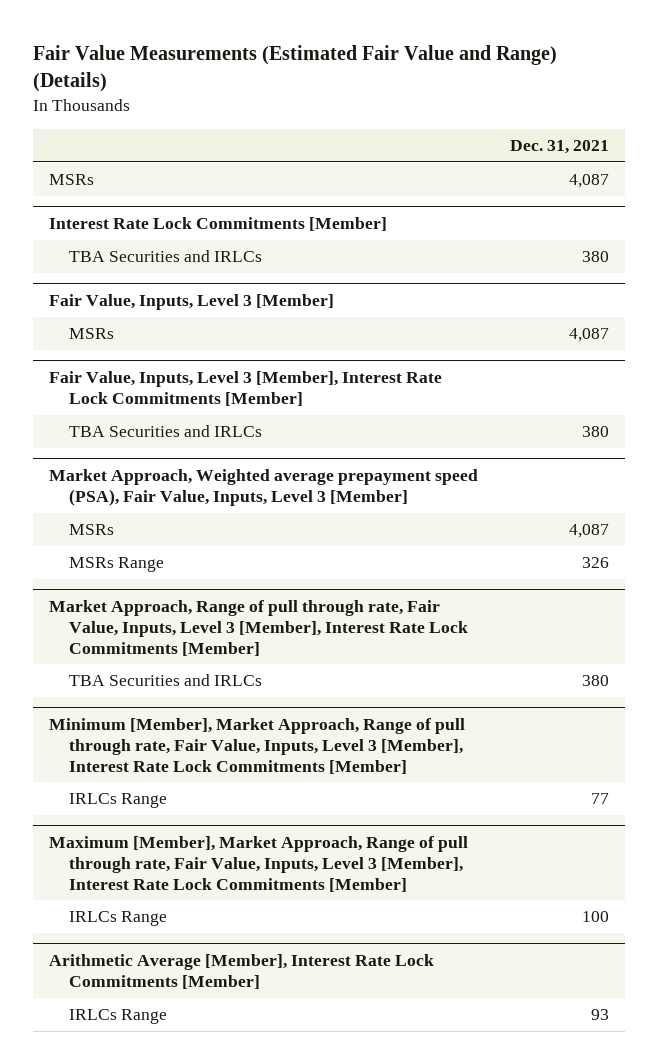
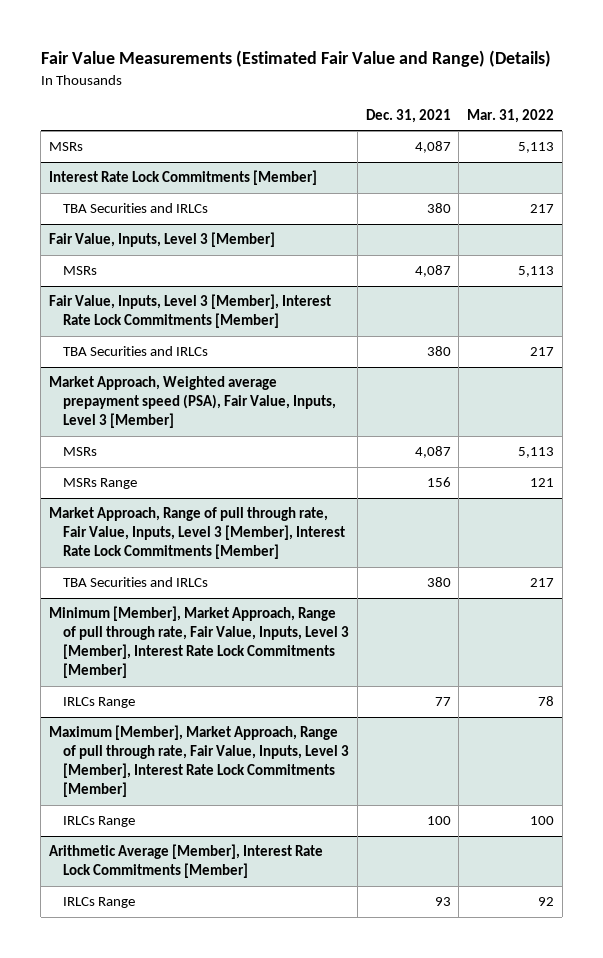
none -> [466,108,554,123] Mar. 31, 2022
[581,557,609,569] 326 -> [426,477,451,488] 156

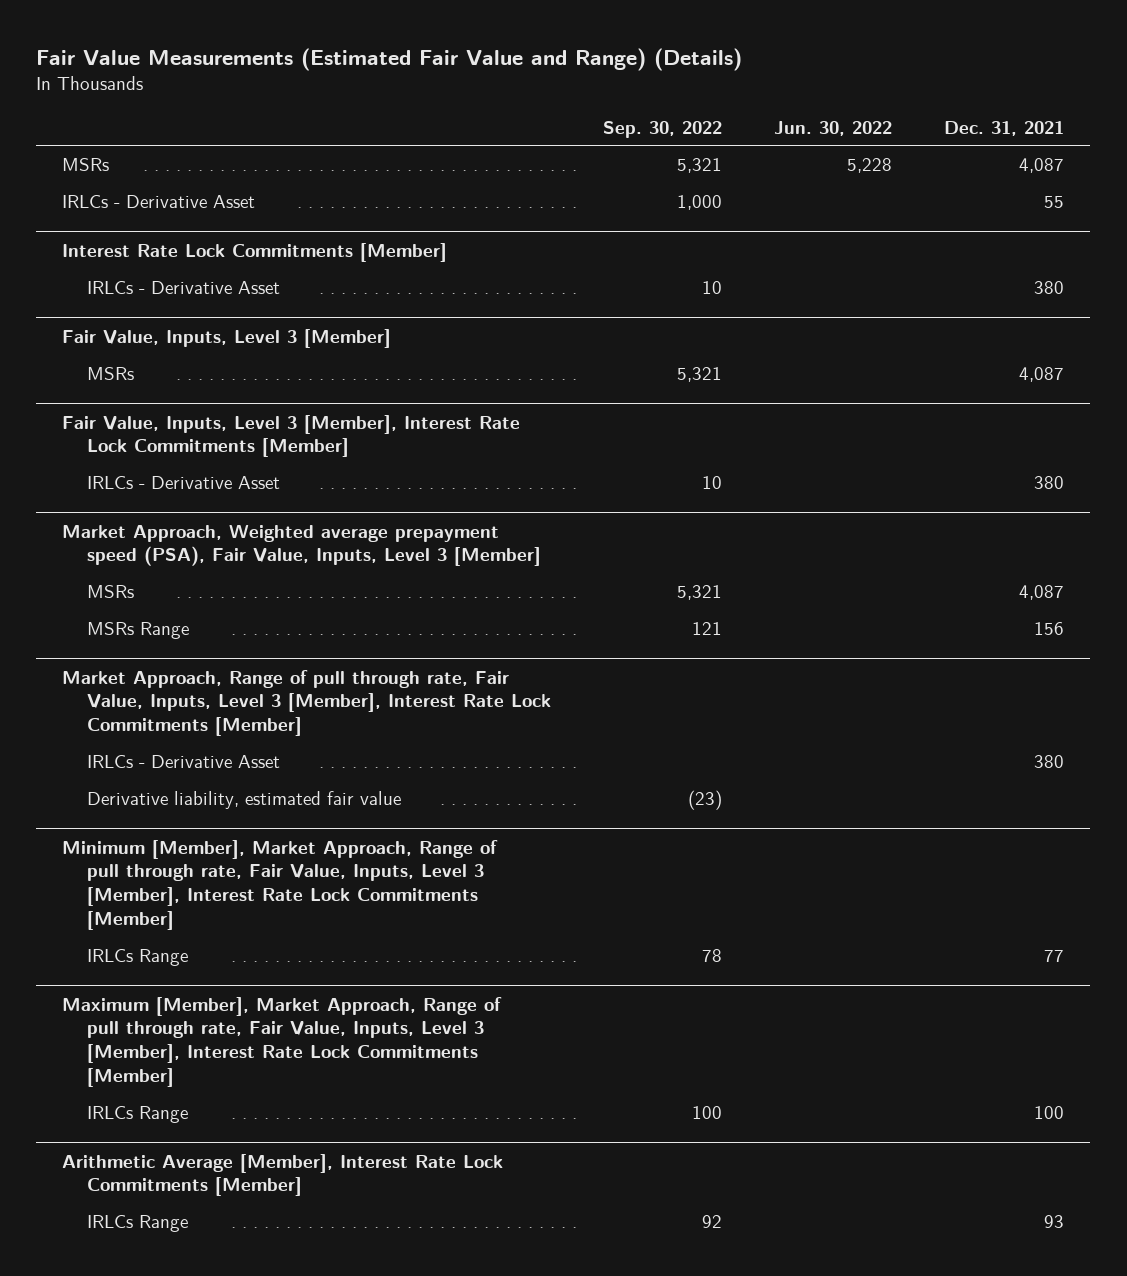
[466,108,554,123] Mar. 31, 2022 -> none
none -> [603,120,723,138] Sep. 30, 2022
none -> [774,120,893,136] Jun. 30, 2022
none -> [62,194,256,208] IRLCs - Derivative Asset
[63,203,209,214] TBA Securities and IRLCs -> [87,280,281,294] IRLCs - Derivative Asset
[63,346,209,357] TBA Securities and IRLCs -> [87,475,281,489] IRLCs - Derivative Asset
[63,577,209,588] TBA Securities and IRLCs -> [87,754,281,768] IRLCs - Derivative Asset
none -> [87,790,402,809] Derivative liability, estimated fair value

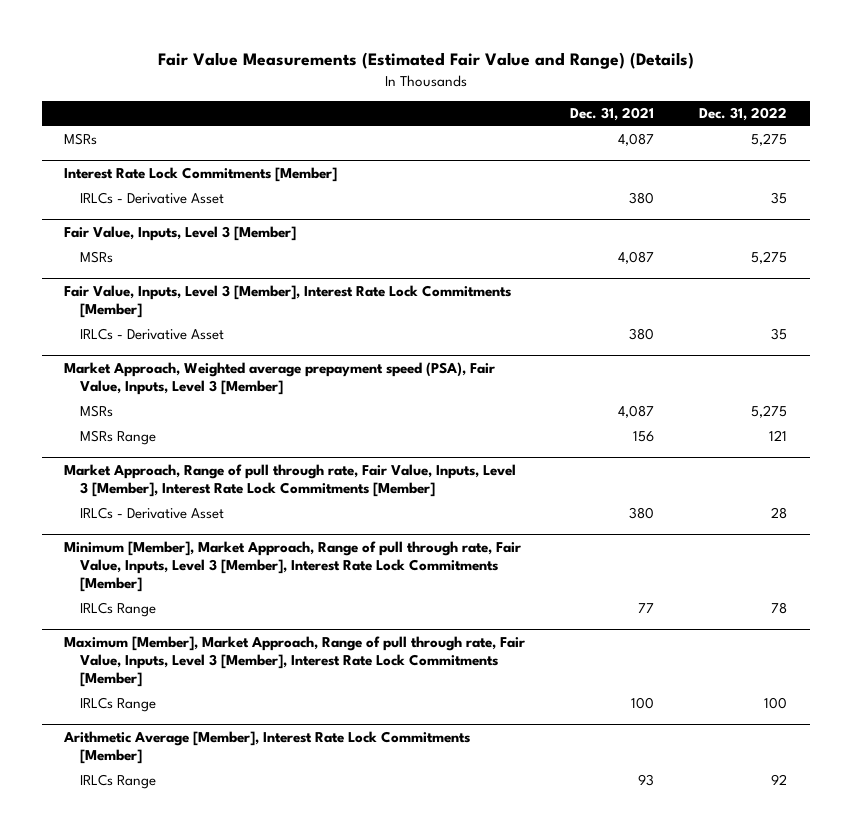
[603,120,723,138] Sep. 30, 2022 -> none
[774,120,893,136] Jun. 30, 2022 -> none
none -> [699,107,788,122] Dec. 31, 2022
[62,194,256,208] IRLCs - Derivative Asset -> none
[87,790,402,809] Derivative liability, estimated fair value -> none

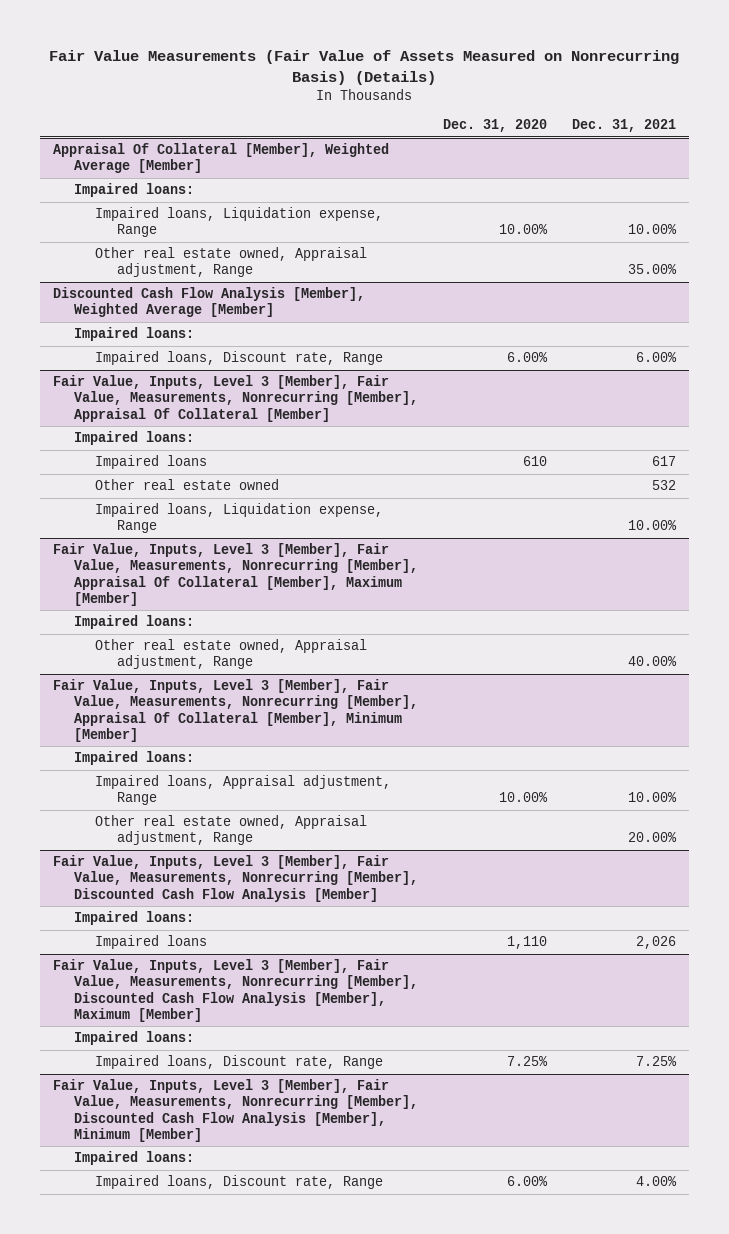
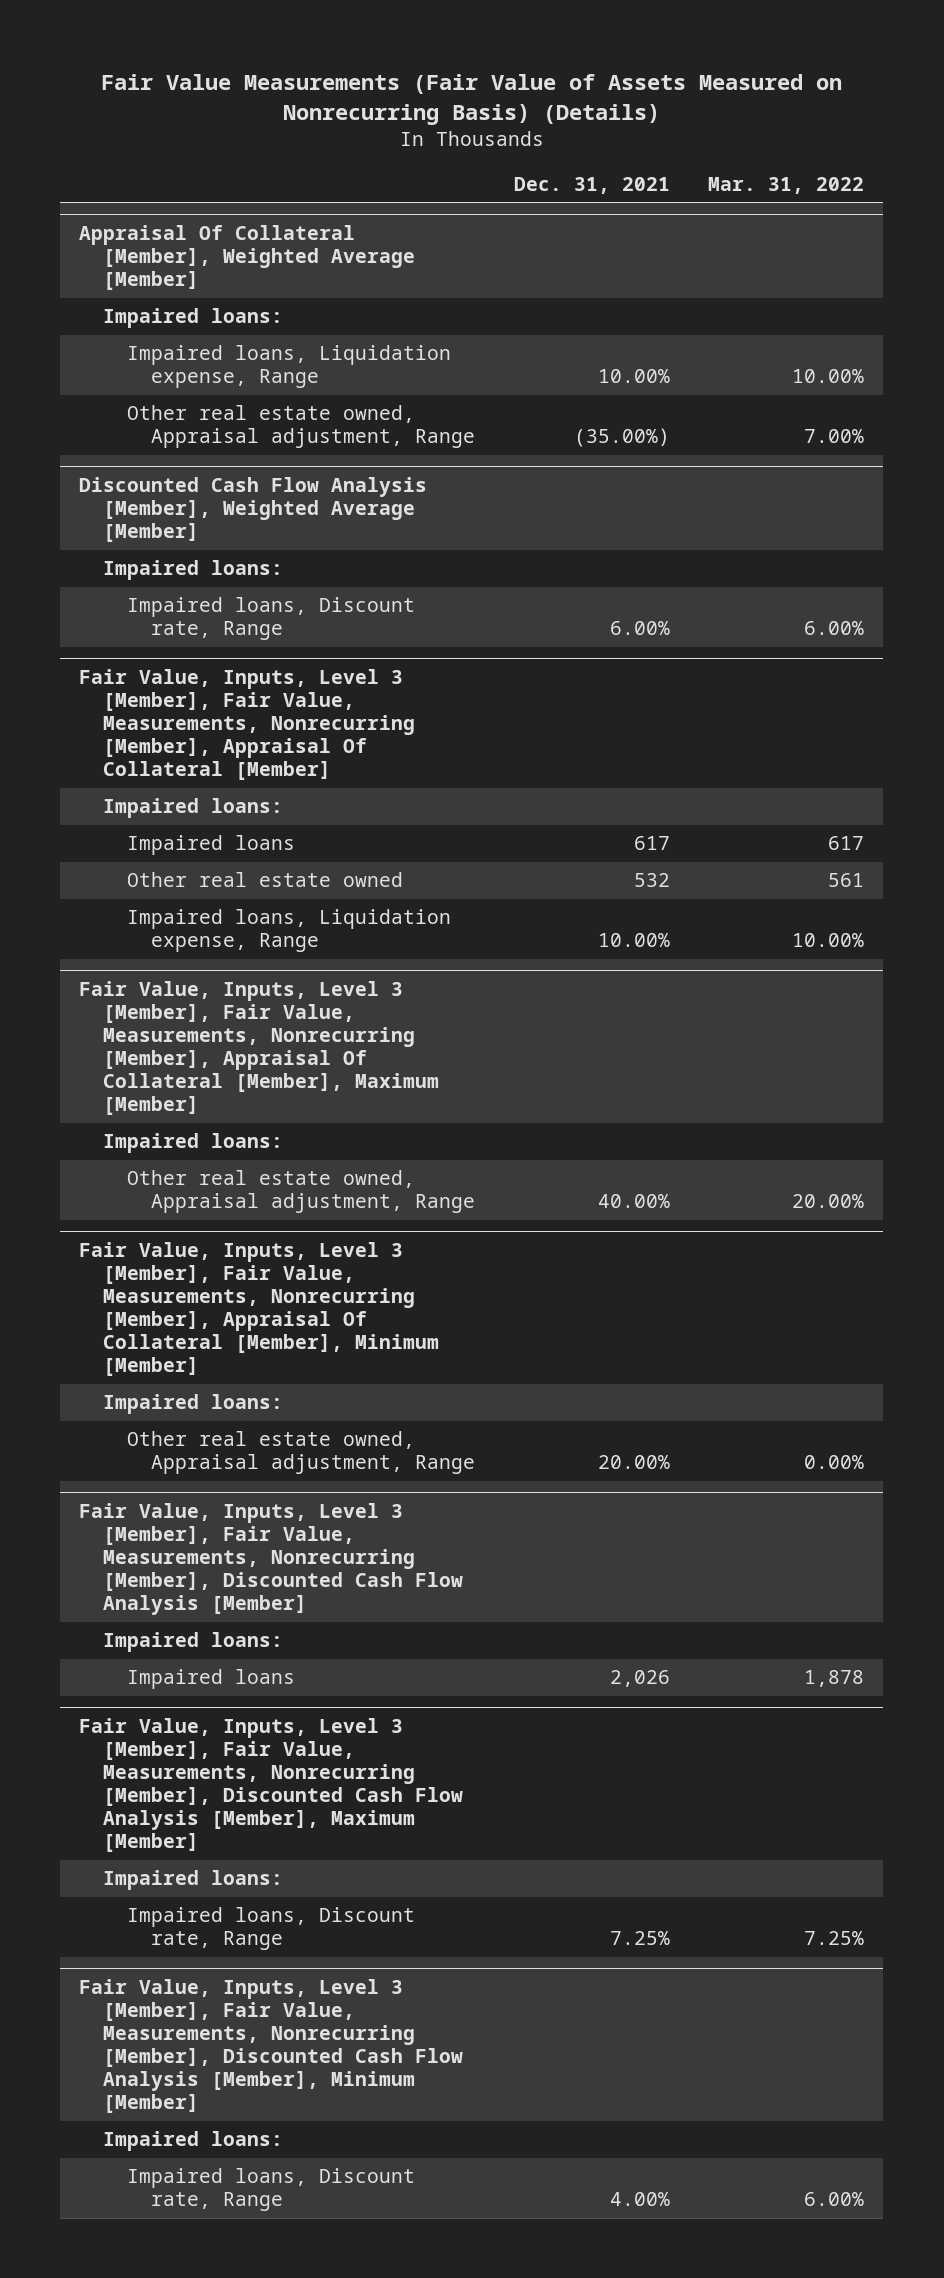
[443,119,548,133] Dec. 31, 2020 -> none
none -> [708,176,865,194] Mar. 31, 2022
[628,264,678,275] 35.00% -> [573,428,670,448] (35.00%)
[95,775,392,806] Impaired loans, Appraisal adjustment, Range -> none

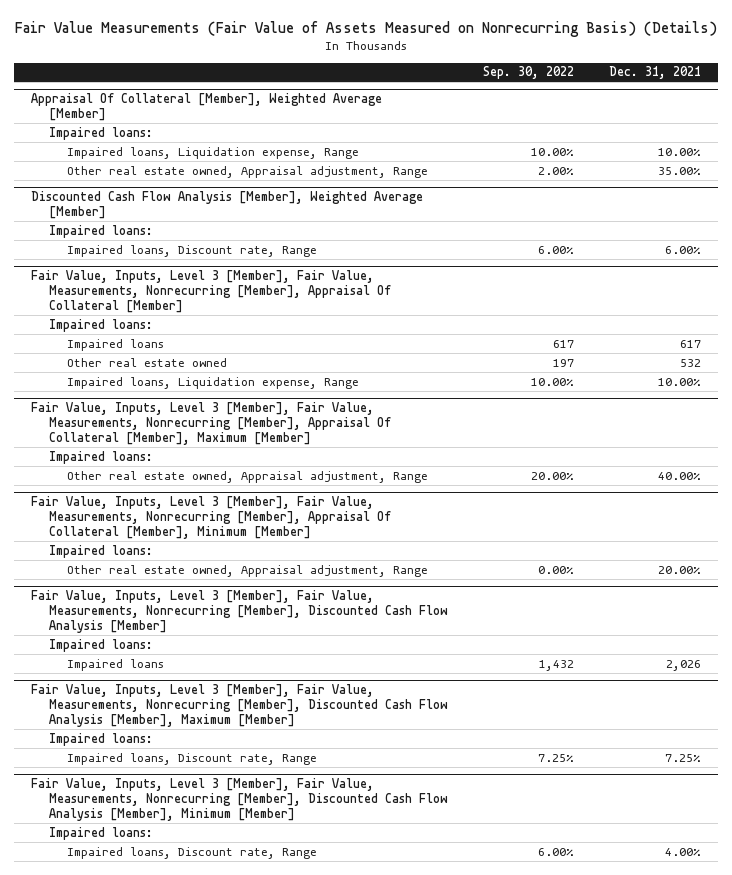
[708,176,865,194] Mar. 31, 2022 -> none
none -> [482,66,574,80] Sep. 30, 2022
[573,428,670,448] (35.00%) -> [657,166,701,175] 35.00%

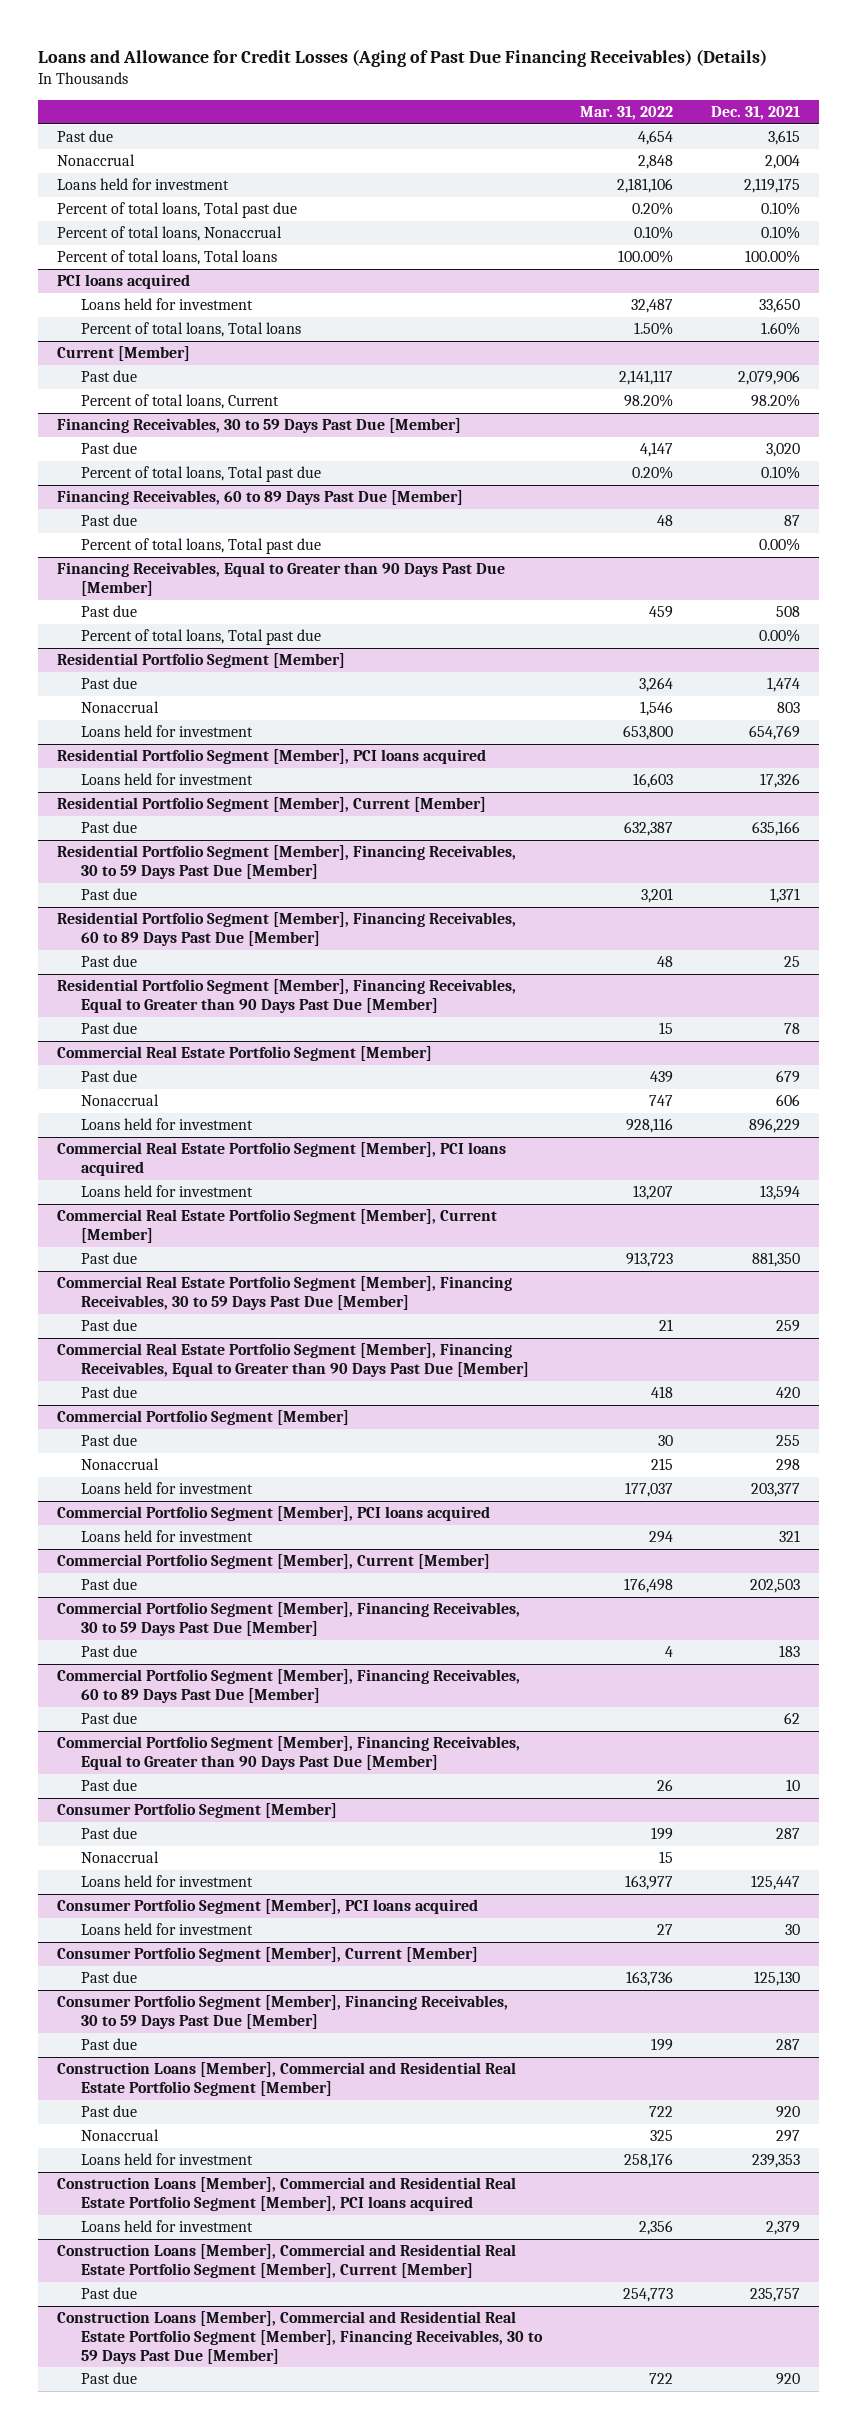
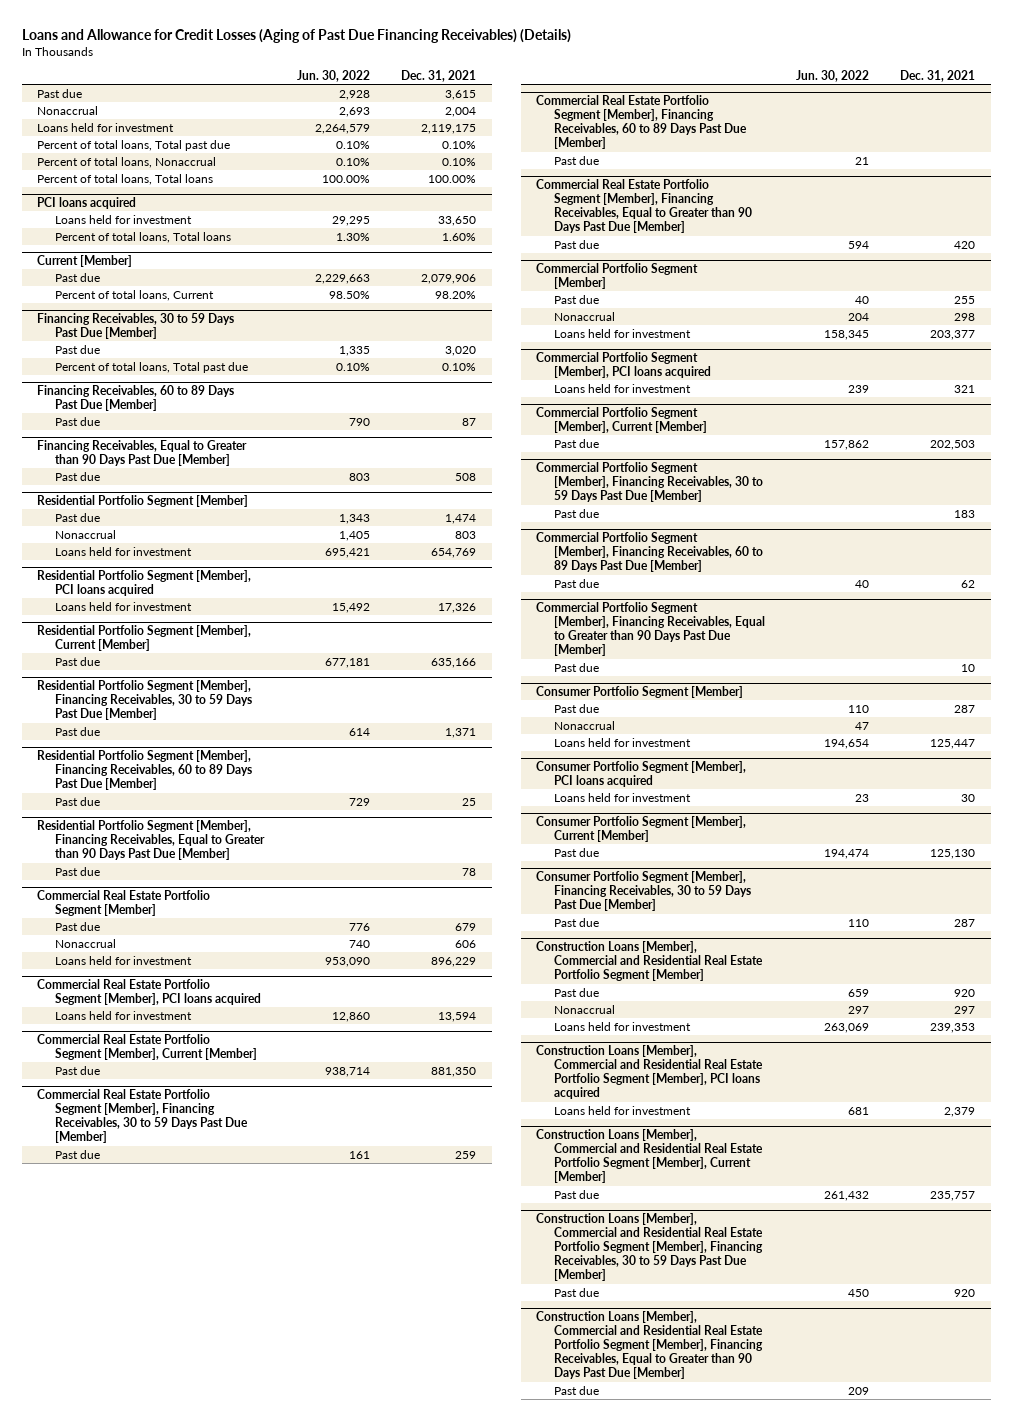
[579,106,673,121] Mar. 31, 2022 -> none
none -> [296,69,370,82] Jun. 30, 2022
[80,538,321,555] Percent of total loans, Total past due -> none
[80,629,321,646] Percent of total loans, Total past due -> none
none -> [536,94,747,150] Commercial Real Estate Portfolio Segment [Member], Financing Receivables, 60 to 89 Days Past Due [Member]
none -> [553,155,599,165] Past due
none -> [536,1310,763,1380] Construction Loans [Member], Commercial and Residential Real Estate Portfolio Segment [Member], Financing Receivables, Equal to Greater than 90 Days Past Due [Member]
none -> [553,1385,599,1395] Past due

